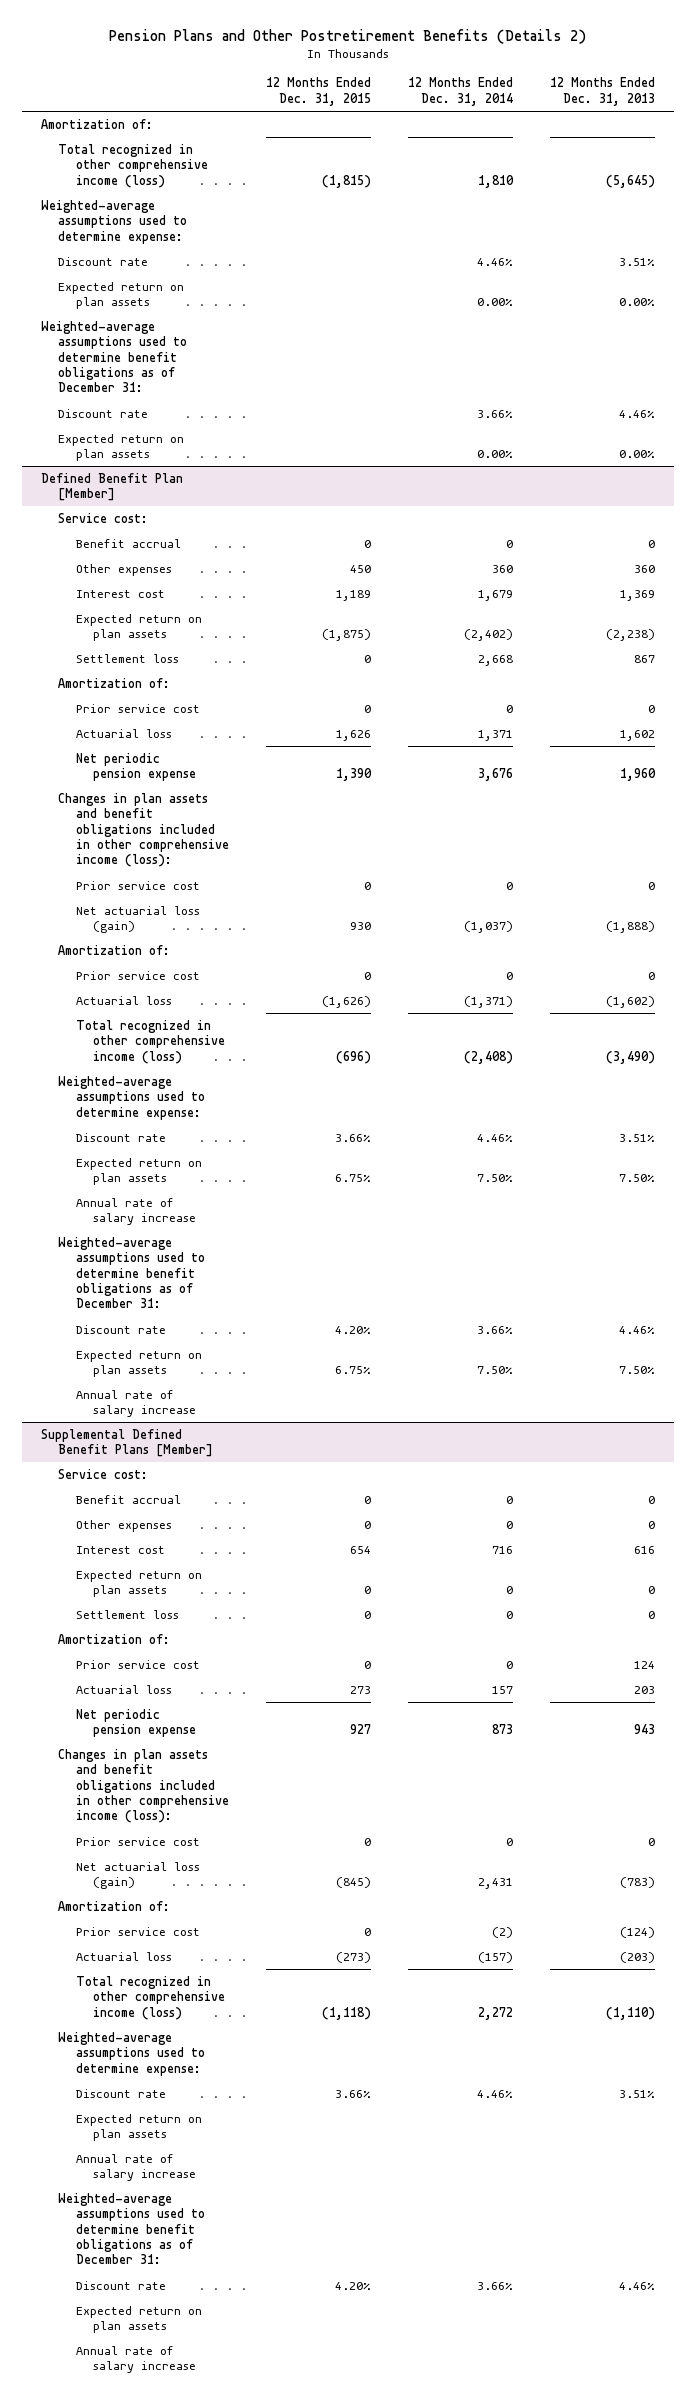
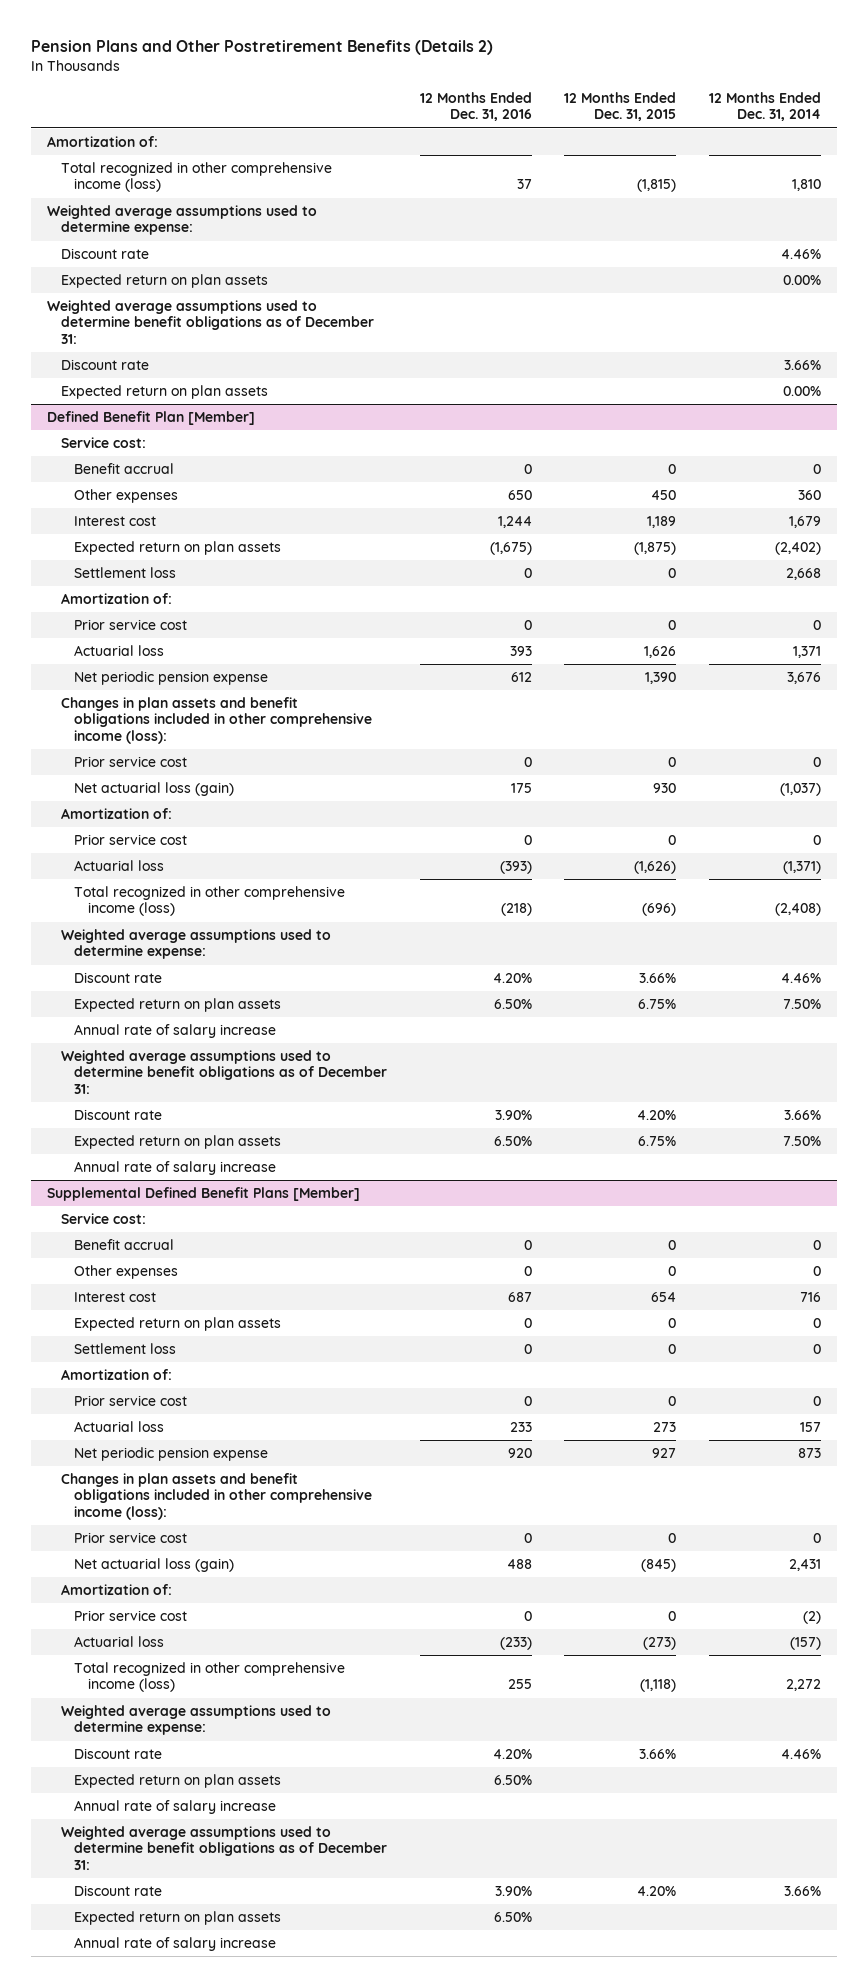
[550,77,656,106] 12 Months Ended Dec. 31, 2013 -> none
none -> [419,92,532,122] 12 Months Ended Dec. 31, 2016
[40,199,188,244] Weighted-average assumptions used to determine expense: -> [47,205,318,236] Weighted average assumptions used to determine expense:
[40,320,188,393] Weighted-average assumptions used to determine benefit obligations as of December 31: -> [47,300,374,344] Weighted average assumptions used to determine benefit obligations as of December 31:
[58,1075,205,1120] Weighted-average assumptions used to determine expense: -> [60,929,331,960] Weighted average assumptions used to determine expense:
[58,1236,205,1309] Weighted-average assumptions used to determine benefit obligations as of December 31: -> [60,1050,388,1094] Weighted average assumptions used to determine benefit obligations as of December 31:
[58,2031,205,2076] Weighted-average assumptions used to determine expense: -> [60,1705,331,1736] Weighted average assumptions used to determine expense:
[58,2192,205,2265] Weighted-average assumptions used to determine benefit obligations as of December 31: -> [60,1826,388,1870] Weighted average assumptions used to determine benefit obligations as of December 31:

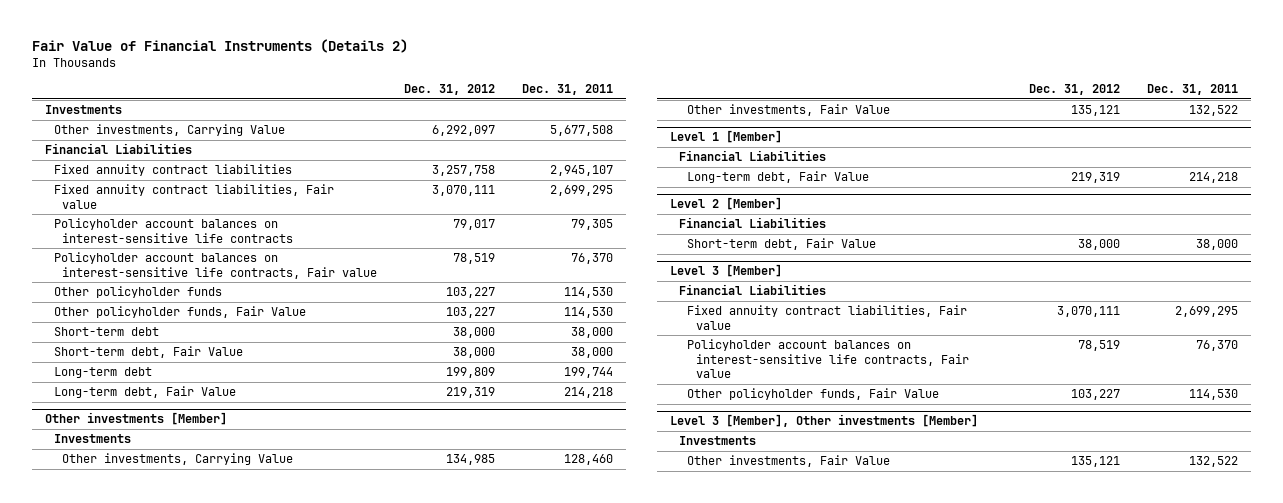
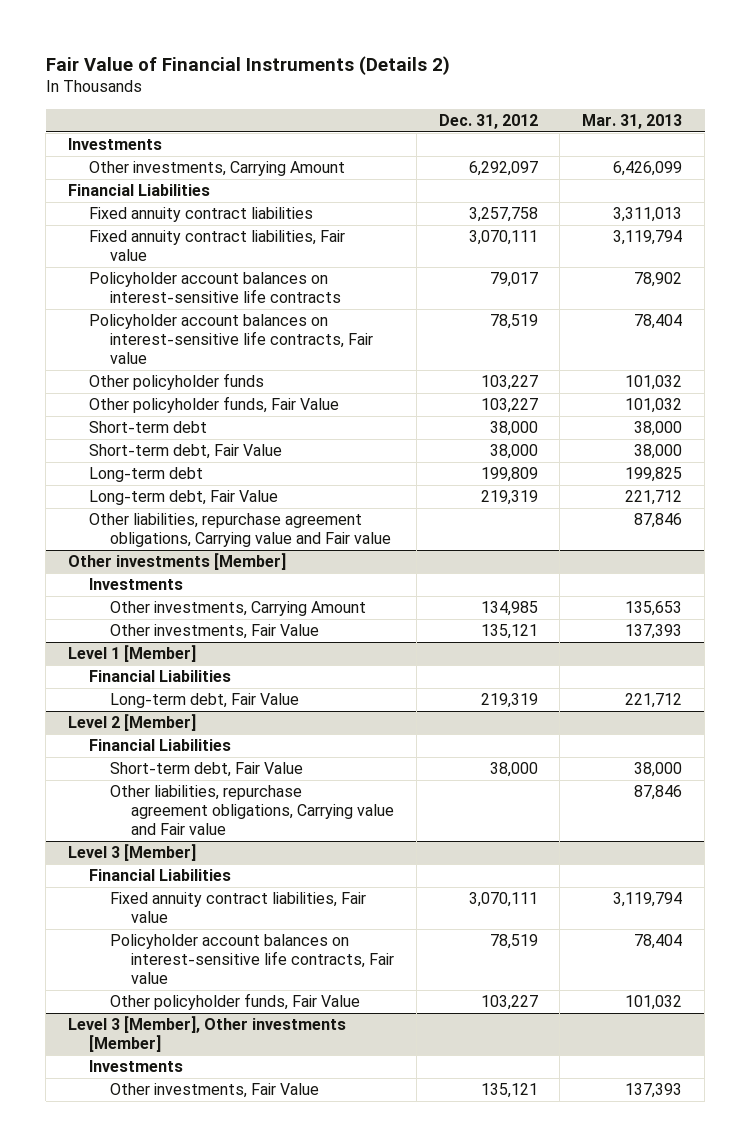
[522,84,614,96] Dec. 31, 2011 -> none
none -> [582,113,683,129] Mar. 31, 2013
[53,124,285,137] Other investments, Carrying Value -> [89,161,346,177] Other investments, Carrying Amount
none -> [89,513,392,548] Other liabilities, repurchase agreement obligations, Carrying value and Fair value
[62,453,294,466] Other investments, Carrying Value -> [110,601,367,617] Other investments, Carrying Amount
none -> [110,785,394,836] Other liabilities, repurchase agreement obligations, Carrying value and Fair value

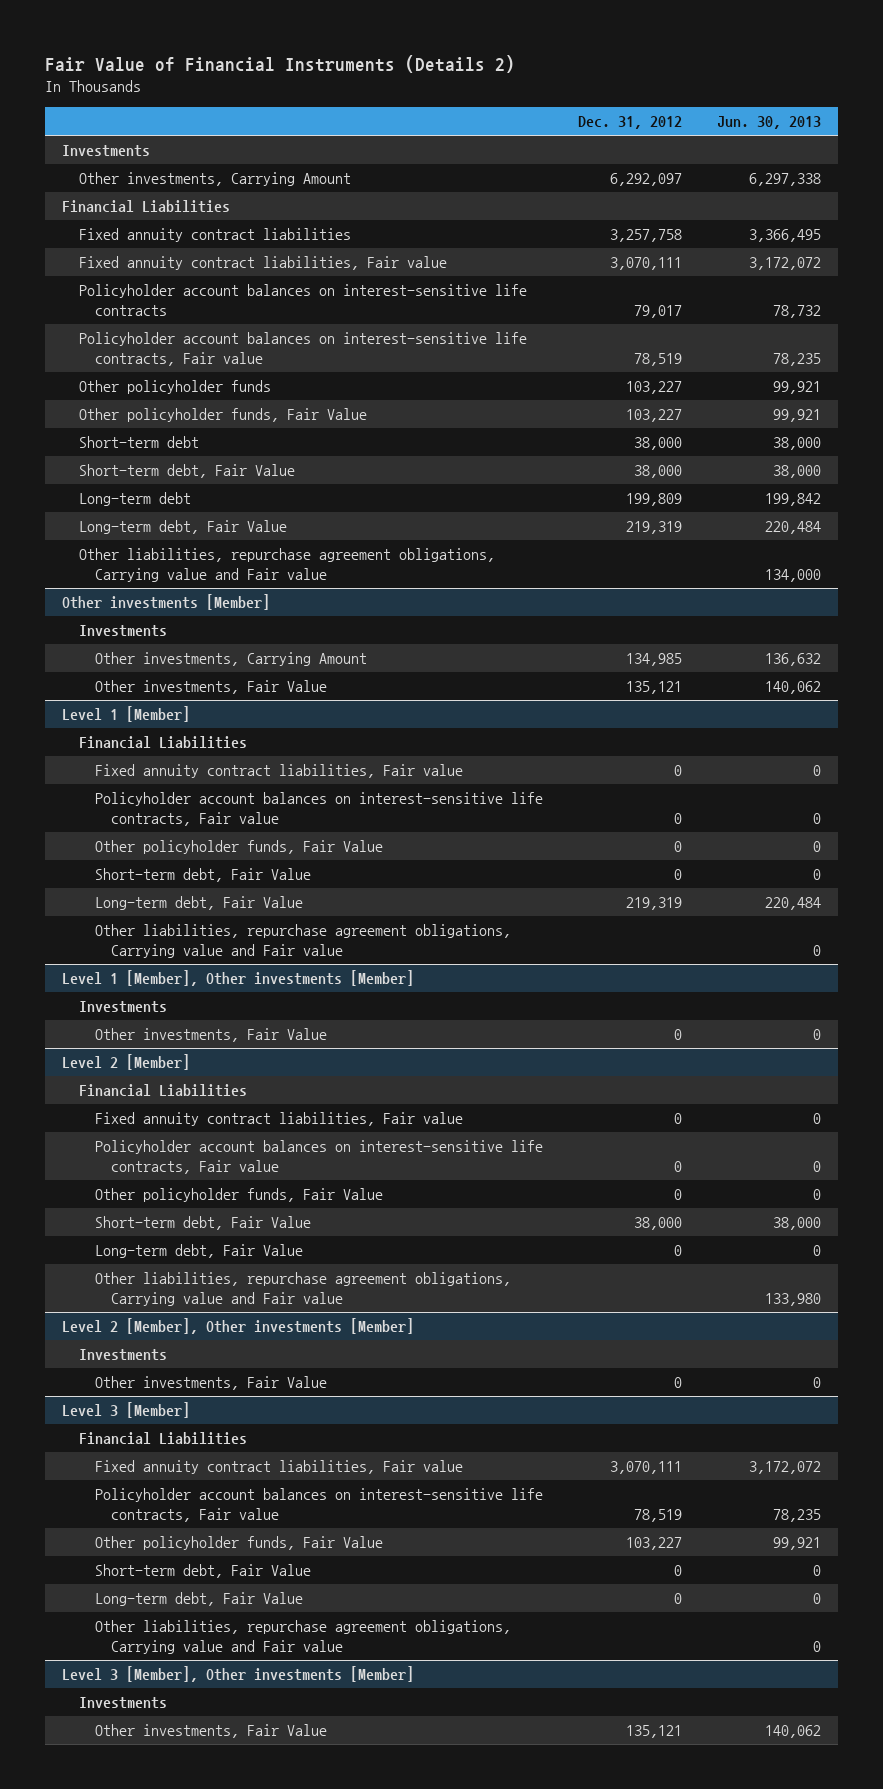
[582,113,683,129] Mar. 31, 2013 -> none
none -> [716,116,821,130] Jun. 30, 2013
none -> [94,764,463,779] Fixed annuity contract liabilities, Fair value
none -> [94,792,543,827] Policyholder account balances on interest-sensitive life contracts, Fair value
none -> [94,840,383,855] Other policyholder funds, Fair Value
none -> [94,868,311,883] Short-term debt, Fair Value
none -> [94,924,511,959] Other liabilities, repurchase agreement obligations, Carrying value and Fair value
none -> [62,970,415,987] Level 1 [Member], Other investments [Member]
none -> [78,1001,167,1014] Investments
none -> [94,1028,327,1043] Other investments, Fair Value
none -> [94,1112,463,1127] Fixed annuity contract liabilities, Fair value
none -> [94,1140,543,1175] Policyholder account balances on interest-sensitive life contracts, Fair value
none -> [94,1188,383,1203] Other policyholder funds, Fair Value
none -> [94,1244,303,1259] Long-term debt, Fair Value
none -> [62,1318,415,1335] Level 2 [Member], Other investments [Member]
none -> [78,1349,167,1362] Investments
none -> [94,1376,327,1391] Other investments, Fair Value
none -> [94,1564,311,1579] Short-term debt, Fair Value
none -> [94,1592,303,1607] Long-term debt, Fair Value
none -> [94,1620,511,1655] Other liabilities, repurchase agreement obligations, Carrying value and Fair value

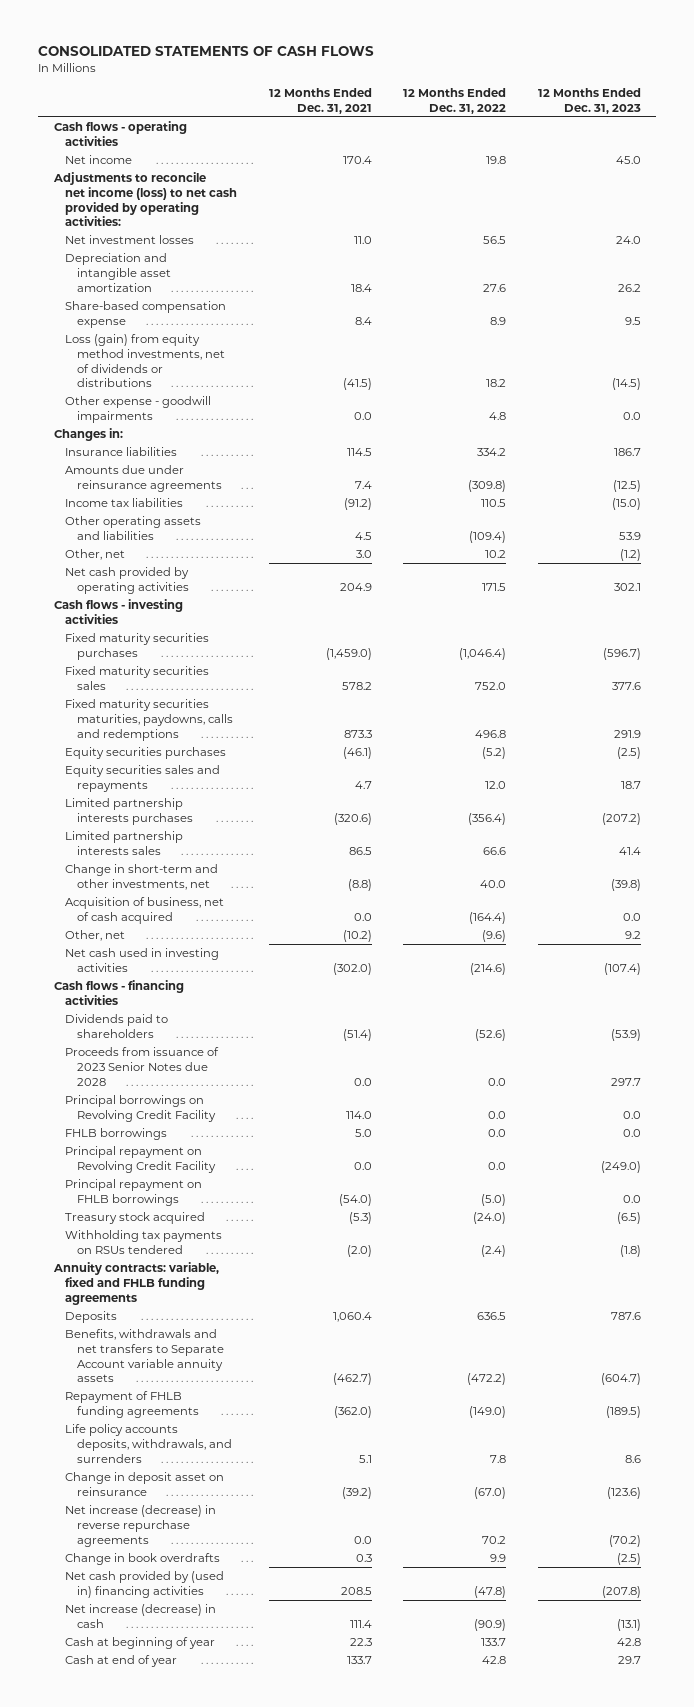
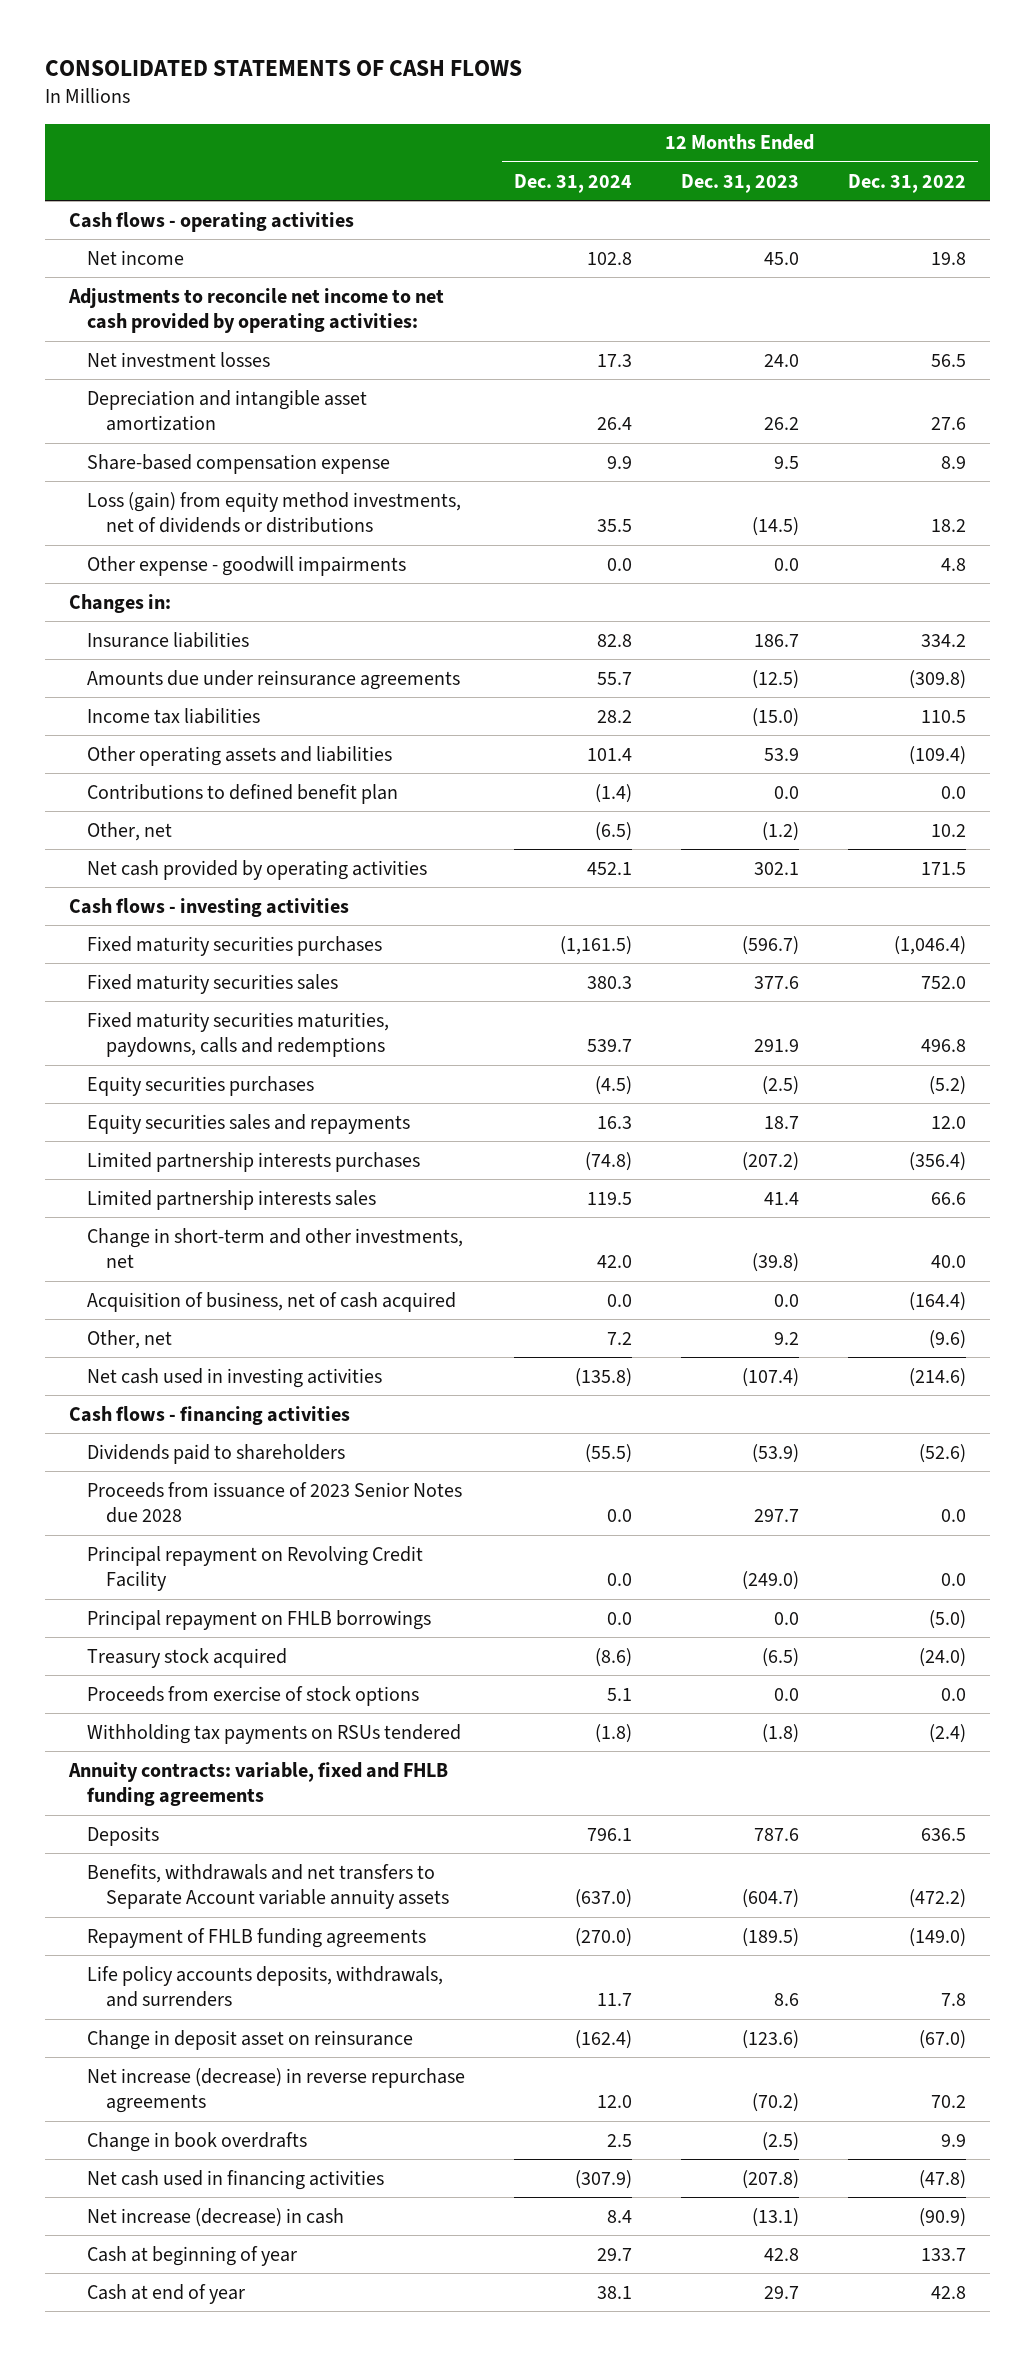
[268,87,372,114] 12 Months Ended Dec. 31, 2021 -> none
none -> [514,173,633,193] Dec. 31, 2024
[52,172,238,227] Adjustments to reconcile net income (loss) to net cash provided by operating activities: -> [68,287,445,334] Adjustments to reconcile net income to net cash provided by operating activities:
none -> [87,783,399,804] Contributions to defined benefit plan
[65,1095,216,1122] Principal borrowings on Revolving Credit Facility -> none
[65,1128,168,1141] FHLB borrowings -> none
none -> [87,1685,420,1706] Proceeds from exercise of stock options
[65,1571,225,1598] Net cash provided by (used in) financing activities -> [87,2169,385,2190] Net cash used in financing activities

